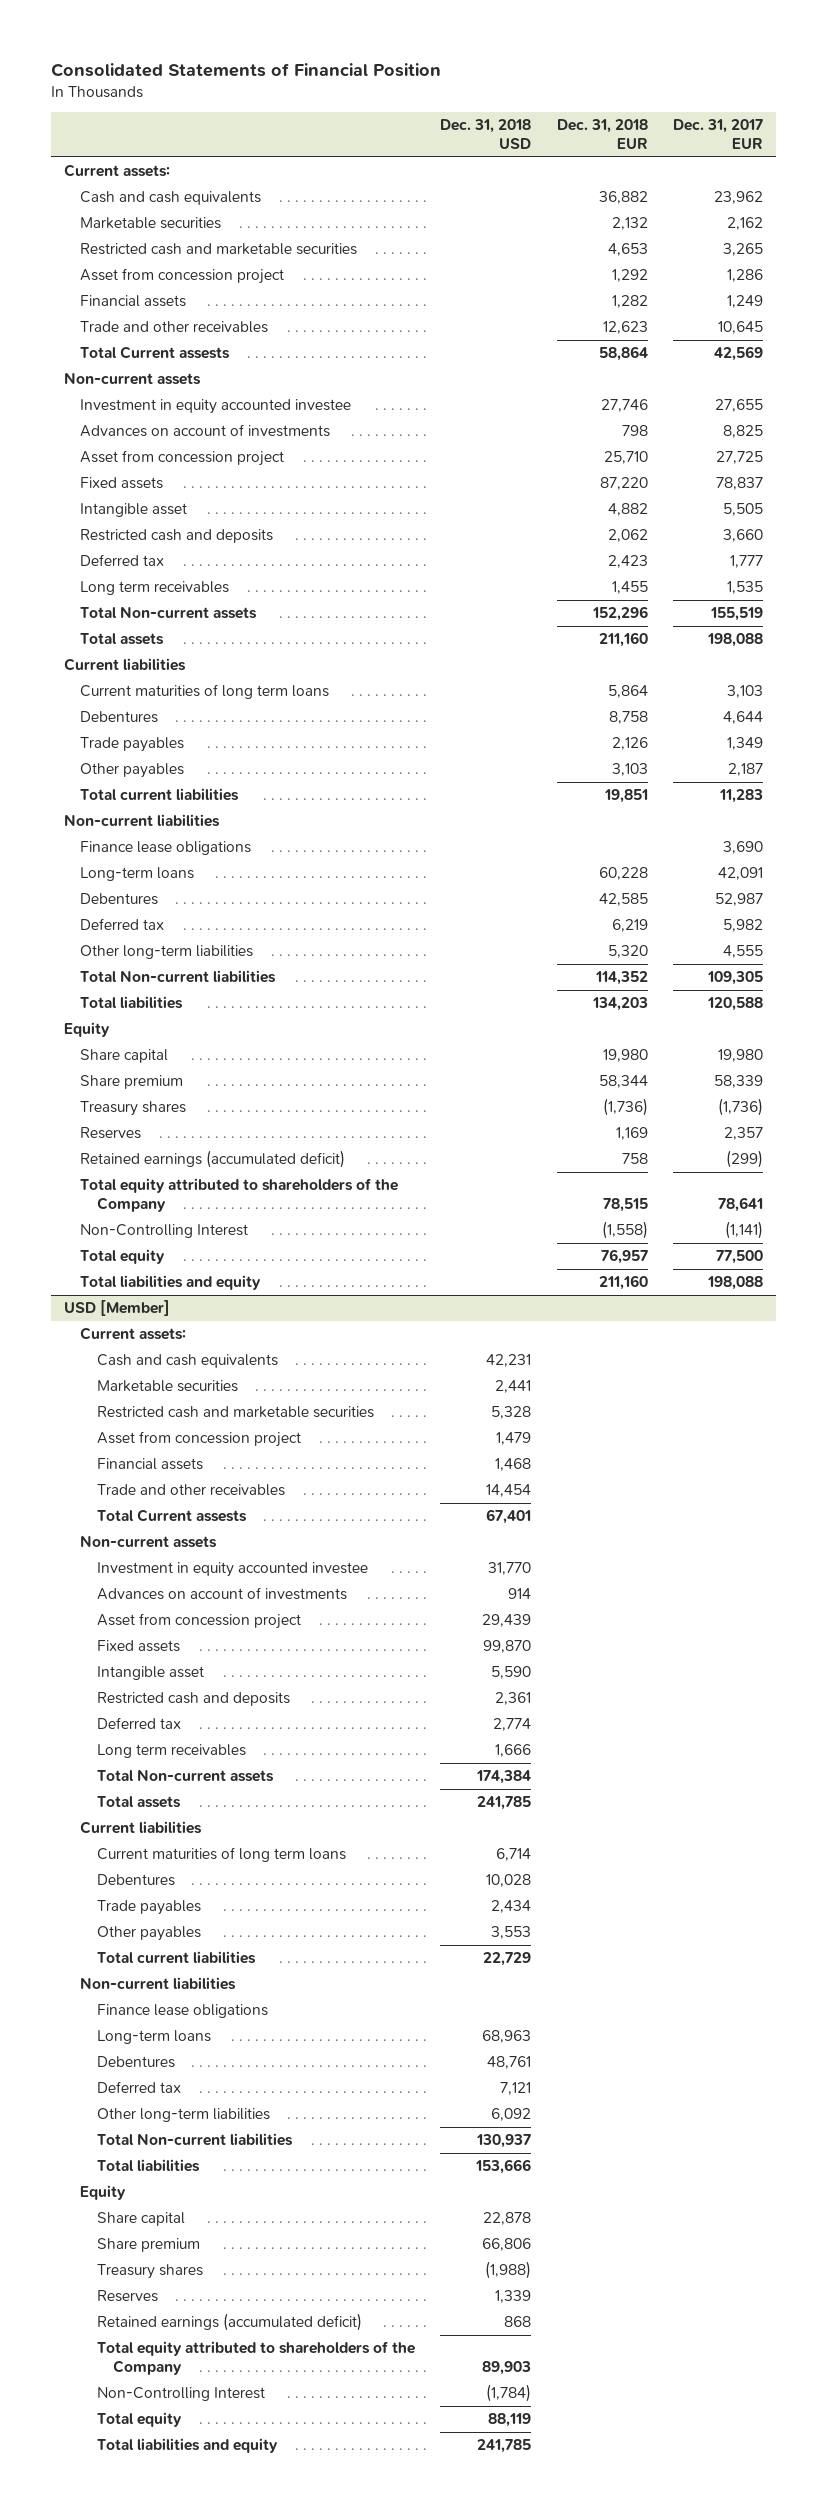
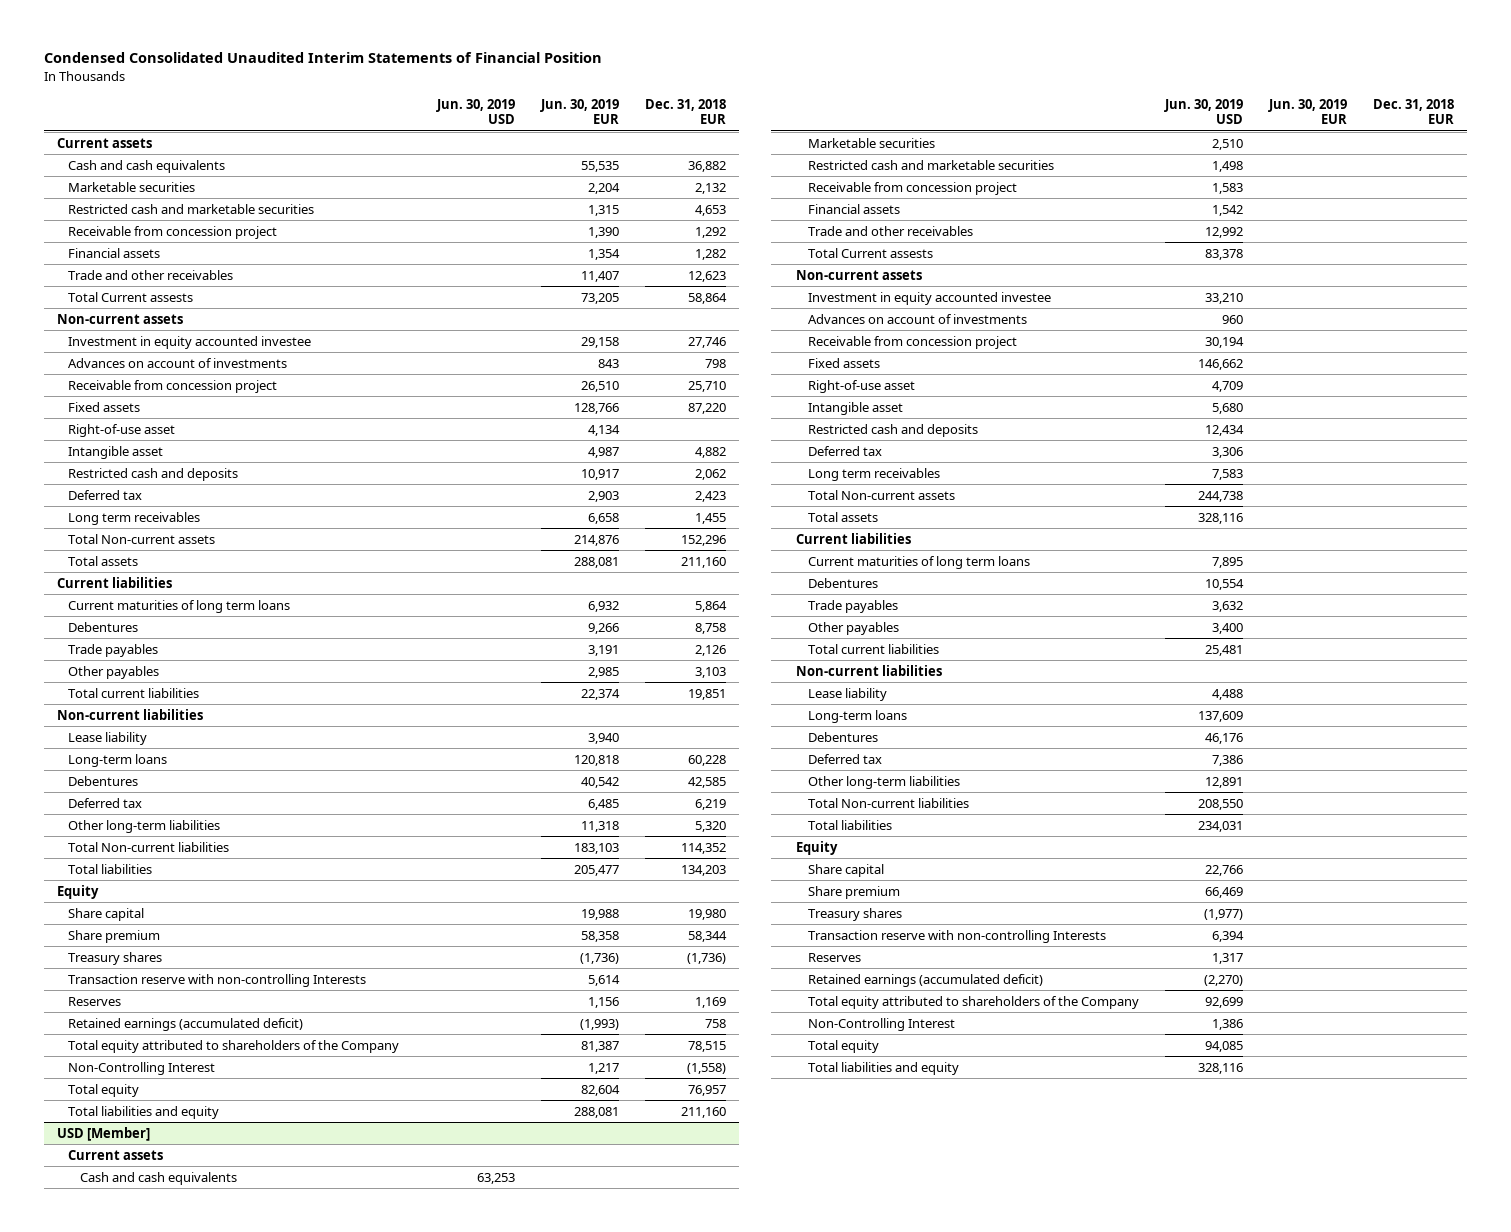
[51,62,442,77] Consolidated Statements of Financial Position -> [43,52,602,64] Condensed Consolidated Unaudited Interim Statements of Financial Position
[440,119,532,149] Dec. 31, 2018 USD -> none
[673,119,764,149] Dec. 31, 2017 EUR -> none
none -> [436,99,516,125] Jun. 30, 2019 USD
none -> [540,99,620,125] Jun. 30, 2019 EUR
[64,164,171,178] Current assets: -> [56,137,152,148] Current assets
[80,268,285,285] Asset from concession project -> [68,225,278,239] Receivable from concession project
[80,450,285,467] Asset from concession project -> [68,379,278,393] Receivable from concession project
none -> [68,423,176,437] Right-of-use asset
[80,841,252,856] Finance lease obligations -> none
none -> [68,731,148,745] Lease liability
none -> [68,973,367,987] Transaction reserve with non-controlling Interests
[80,1327,187,1341] Current assets: -> [68,1149,164,1160] Current assets
[96,1431,301,1448] Asset from concession project -> [807,181,1017,195] Receivable from concession project
[96,1613,301,1630] Asset from concession project -> [807,335,1017,349] Receivable from concession project
none -> [807,379,915,393] Right-of-use asset
[96,2004,268,2019] Finance lease obligations -> none
none -> [807,687,887,701] Lease liability
none -> [807,929,1106,943] Transaction reserve with non-controlling Interests

